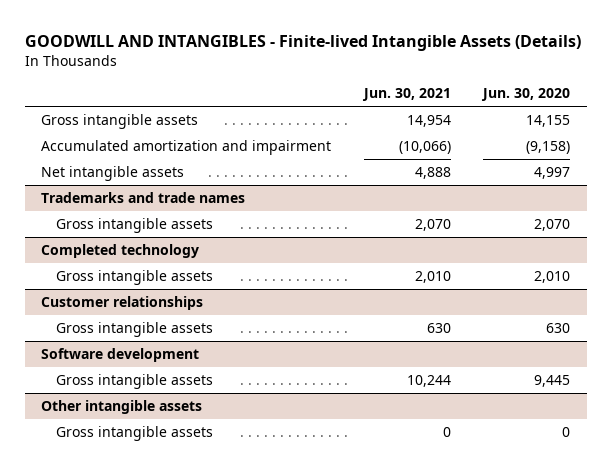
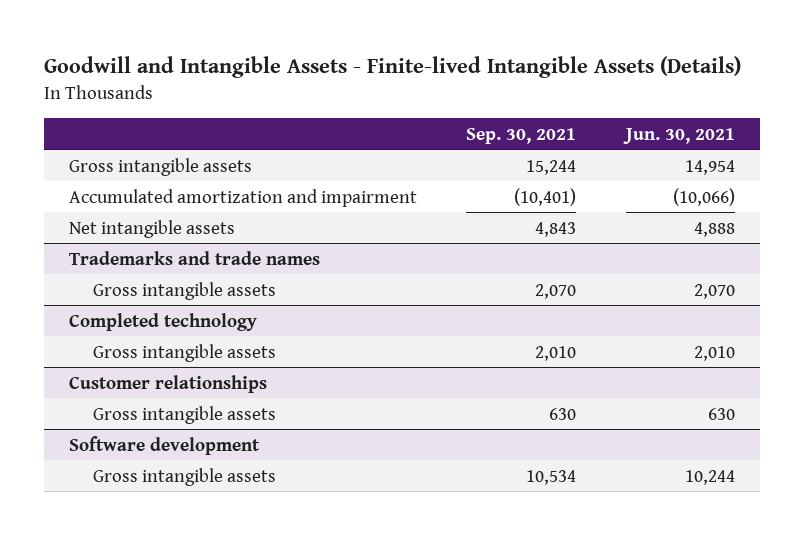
[25,34,582,51] GOODWILL AND INTANGIBLES - Finite-lived Intangible Assets (Details) -> [43,56,741,79] Goodwill and Intangible Assets - Finite-lived Intangible Assets (Details)
[481,88,571,102] Jun. 30, 2020 -> none
none -> [466,127,577,144] Sep. 30, 2021
[41,400,203,415] Other intangible assets -> none
[56,426,214,442] Gross intangible assets -> none

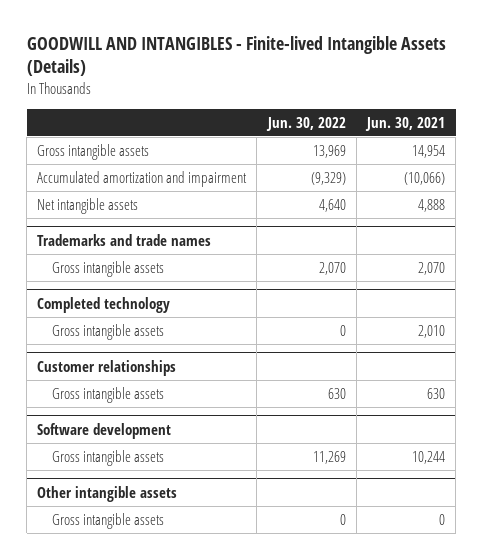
[43,56,741,79] Goodwill and Intangible Assets - Finite-lived Intangible Assets (Details) -> [26,35,446,77] GOODWILL AND INTANGIBLES - Finite-lived Intangible Assets (Details)
[466,127,577,144] Sep. 30, 2021 -> none
none -> [265,116,346,131] Jun. 30, 2022
none -> [37,485,178,502] Other intangible assets
none -> [51,512,164,529] Gross intangible assets

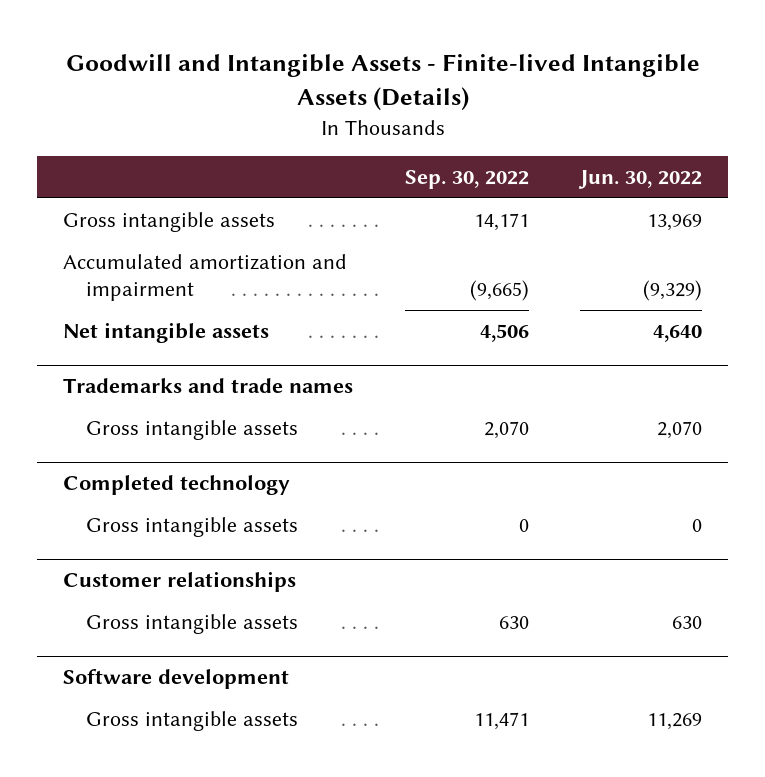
[26,35,446,77] GOODWILL AND INTANGIBLES - Finite-lived Intangible Assets (Details) -> [65,54,700,112] Goodwill and Intangible Assets - Finite-lived Intangible Assets (Details)
[364,116,445,131] Jun. 30, 2021 -> none
none -> [404,170,529,190] Sep. 30, 2022
[37,485,178,502] Other intangible assets -> none
[51,512,164,529] Gross intangible assets -> none

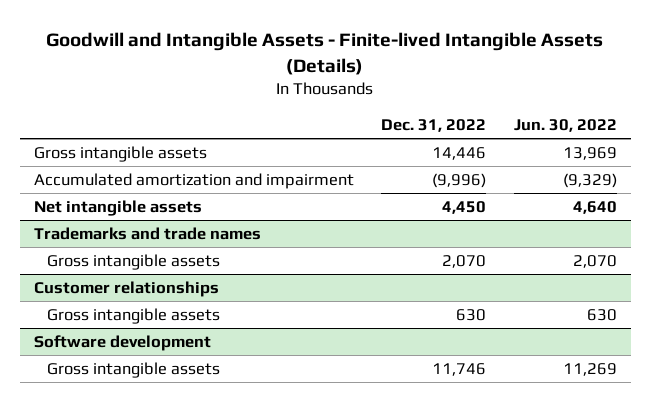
[404,170,529,190] Sep. 30, 2022 -> none
none -> [381,119,487,133] Dec. 31, 2022
[63,475,291,496] Completed technology -> none
[86,516,299,537] Gross intangible assets -> none

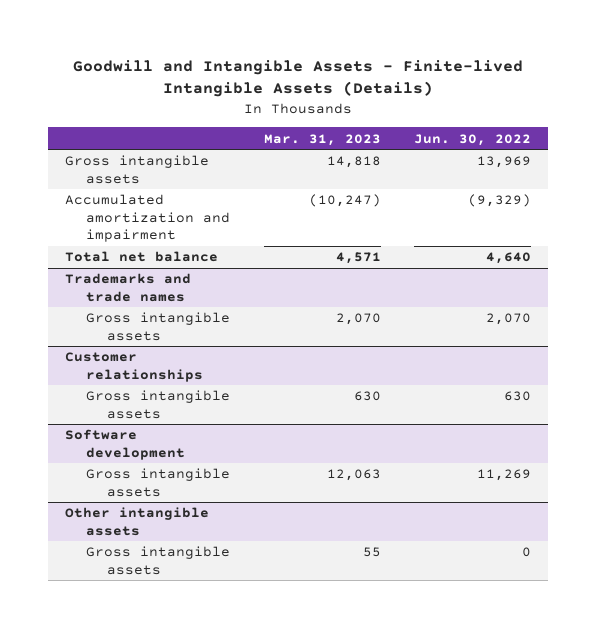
[381,119,487,133] Dec. 31, 2022 -> none
none -> [263,133,381,146] Mar. 31, 2023
[33,199,202,216] Net intangible assets -> [64,251,218,263] Total net balance
none -> [64,507,209,536] Other intangible assets
none -> [86,546,231,575] Gross intangible assets

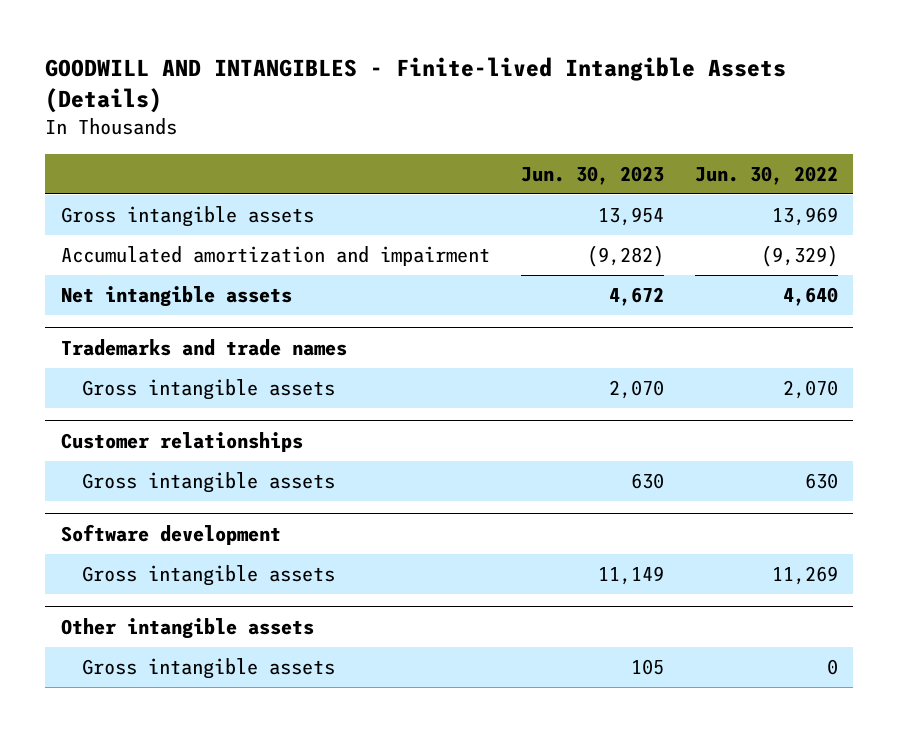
[72,59,523,98] Goodwill and Intangible Assets - Finite-lived Intangible Assets (Details) -> [45,56,787,113] GOODWILL AND INTANGIBLES - Finite-lived Intangible Assets (Details)
[263,133,381,146] Mar. 31, 2023 -> none
none -> [520,165,664,185] Jun. 30, 2023
[64,251,218,263] Total net balance -> [60,285,292,307] Net intangible assets

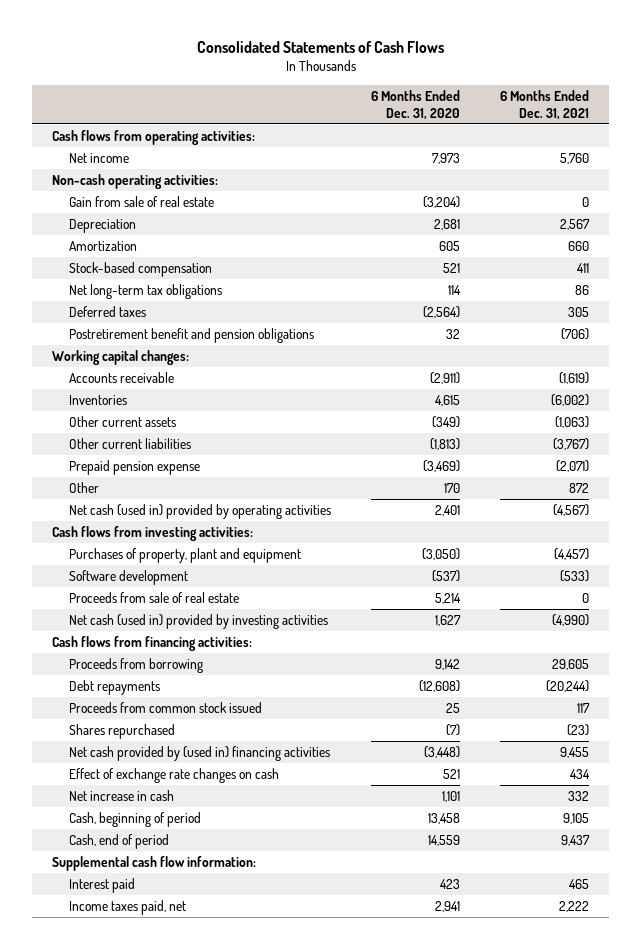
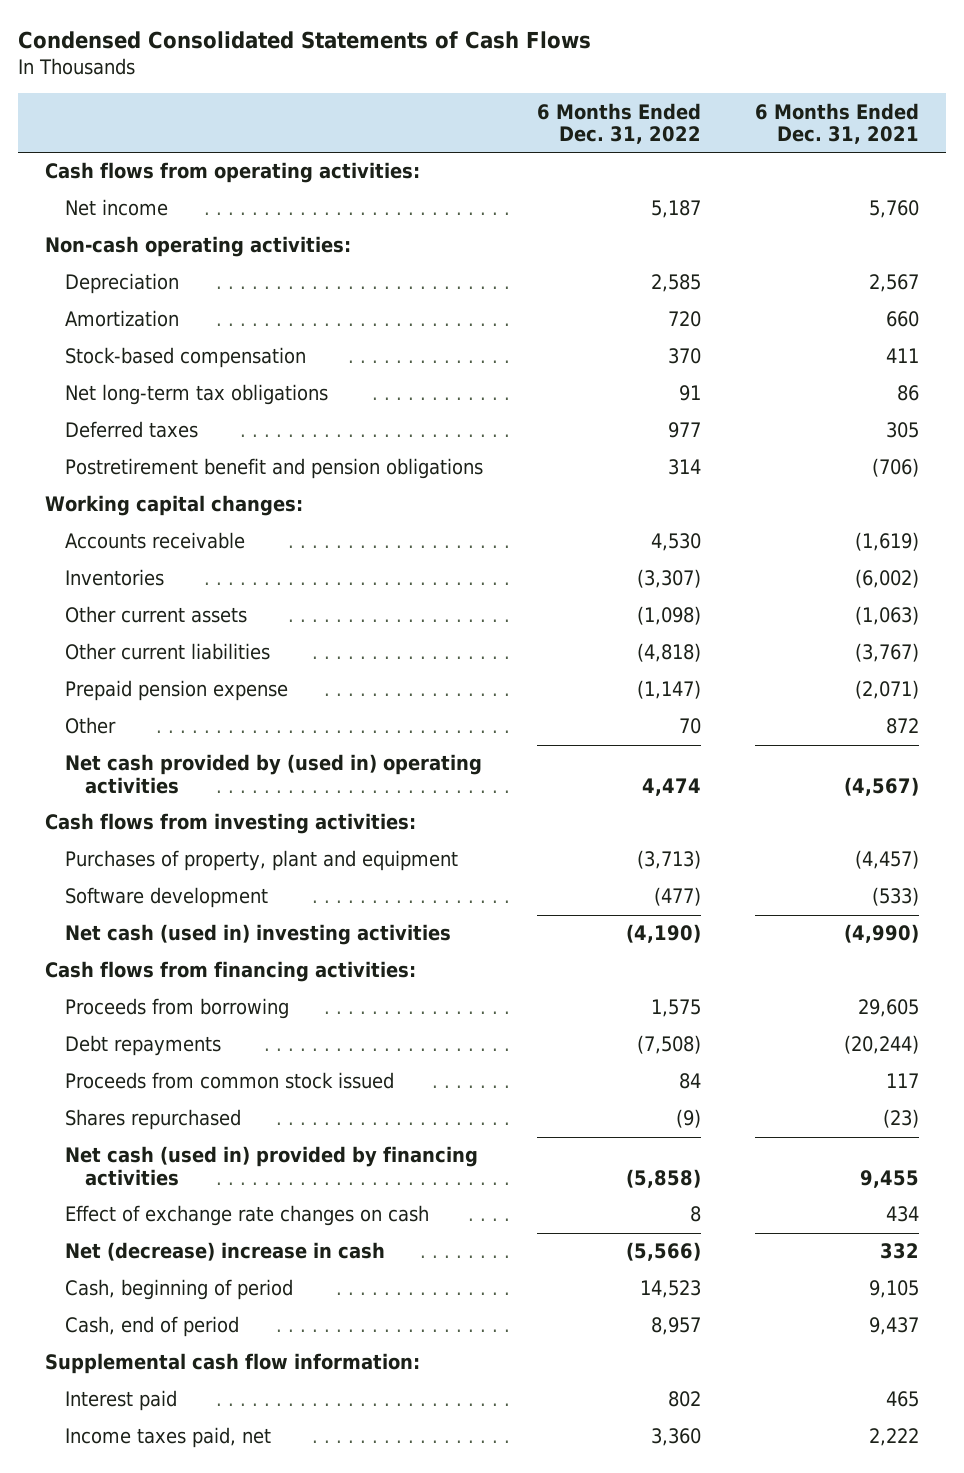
[196,41,444,54] Consolidated Statements of Cash Flows -> [17,30,591,49] Condensed Consolidated Statements of Cash Flows
[370,90,460,120] 6 Months Ended Dec. 31, 2020 -> none
none -> [537,102,702,144] 6 Months Ended Dec. 31, 2022
[68,196,214,208] Gain from sale of real estate -> none
[68,504,331,520] Net cash (used in) provided by operating activities -> [65,754,483,794] Net cash provided by (used in) operating activities
[68,592,239,604] Proceeds from sale of real estate -> none
[68,614,328,630] Net cash (used in) provided by investing activities -> [65,924,452,946] Net cash (used in) investing activities
[68,746,330,762] Net cash provided by (used in) financing activities -> [65,1146,479,1186] Net cash (used in) provided by financing activities
[68,790,174,802] Net increase in cash -> [65,1242,386,1262] Net (decrease) increase in cash

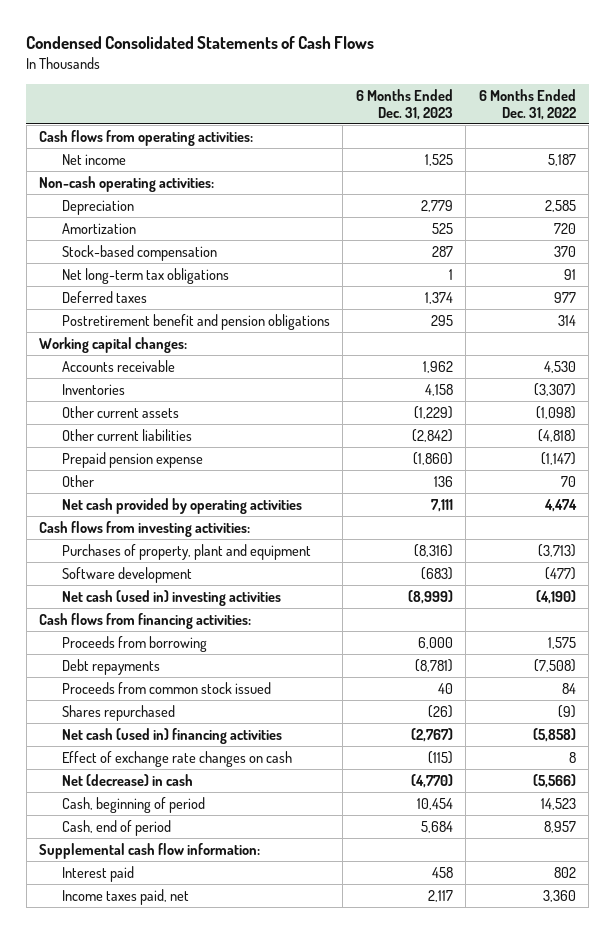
[755,102,920,144] 6 Months Ended Dec. 31, 2021 -> none
none -> [355,88,453,120] 6 Months Ended Dec. 31, 2023
[65,754,483,794] Net cash provided by (used in) operating activities -> [61,497,302,514] Net cash provided by operating activities
[65,1146,479,1186] Net cash (used in) provided by financing activities -> [61,727,282,744] Net cash (used in) financing activities
[65,1242,386,1262] Net (decrease) increase in cash -> [61,773,193,786] Net (decrease) in cash

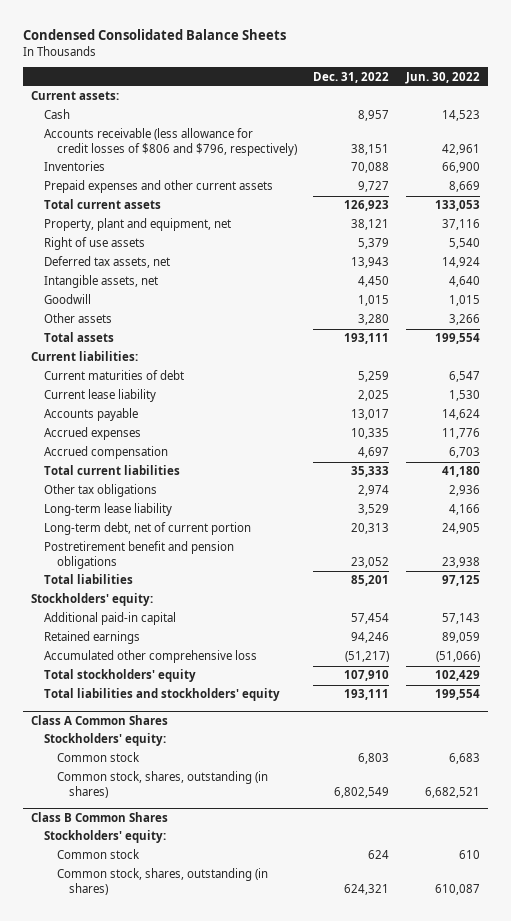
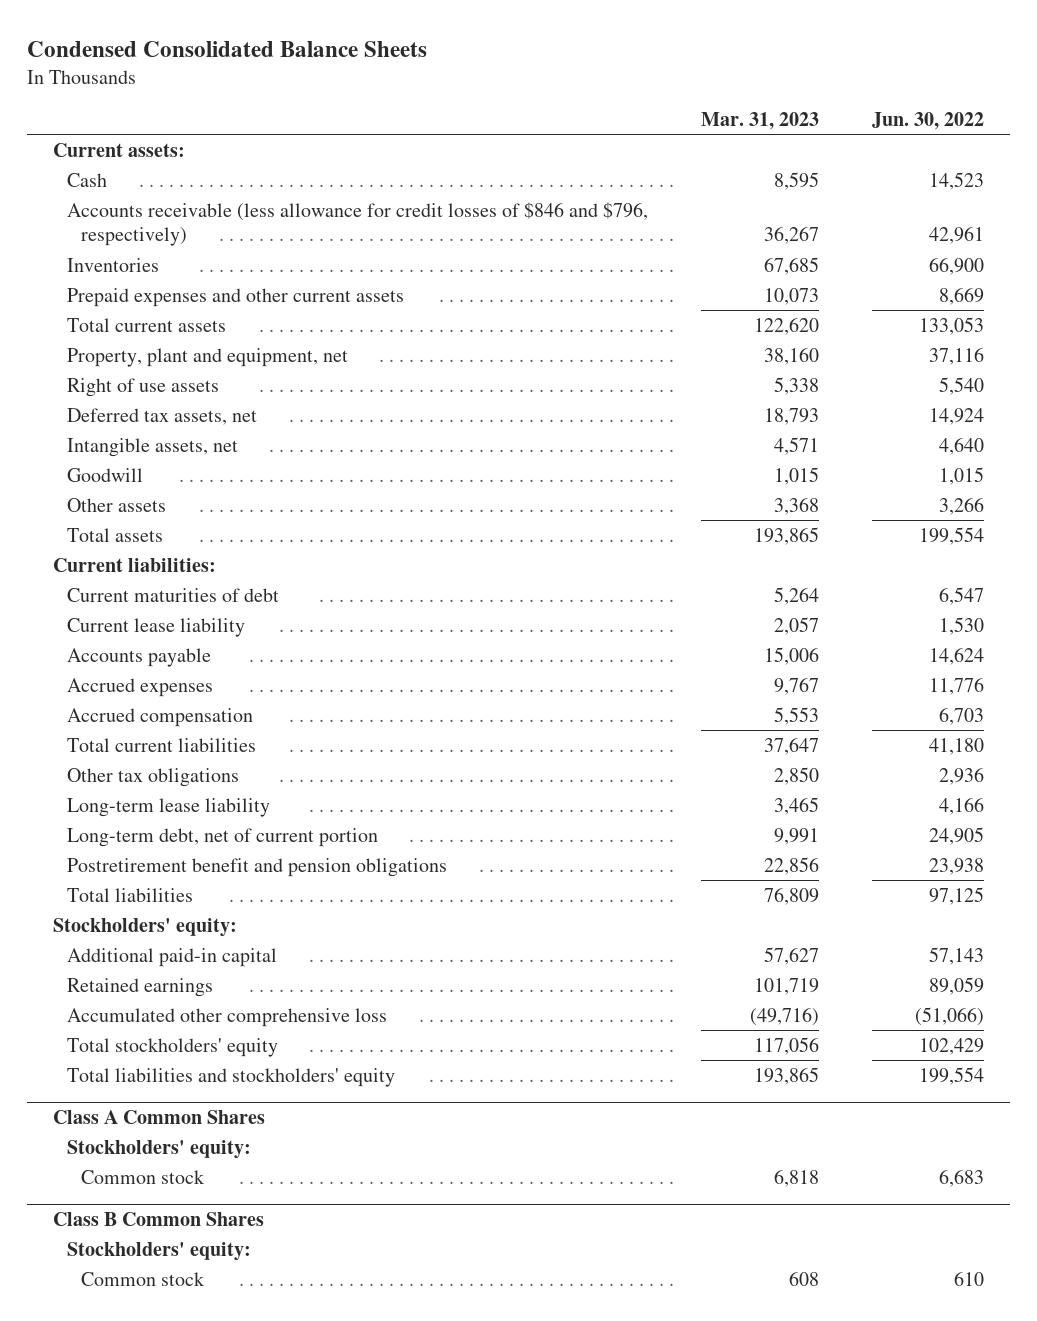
[313,71,390,83] Dec. 31, 2022 -> none
none -> [700,111,819,130] Mar. 31, 2023
[43,128,297,157] Accounts receivable (less allowance for credit losses of $806 and $796, respectively) -> [67,201,649,247] Accounts receivable (less allowance for credit losses of $846 and $796, respectively)
[56,771,268,799] Common stock, shares, outstanding (in shares) -> none
[56,868,268,896] Common stock, shares, outstanding (in shares) -> none

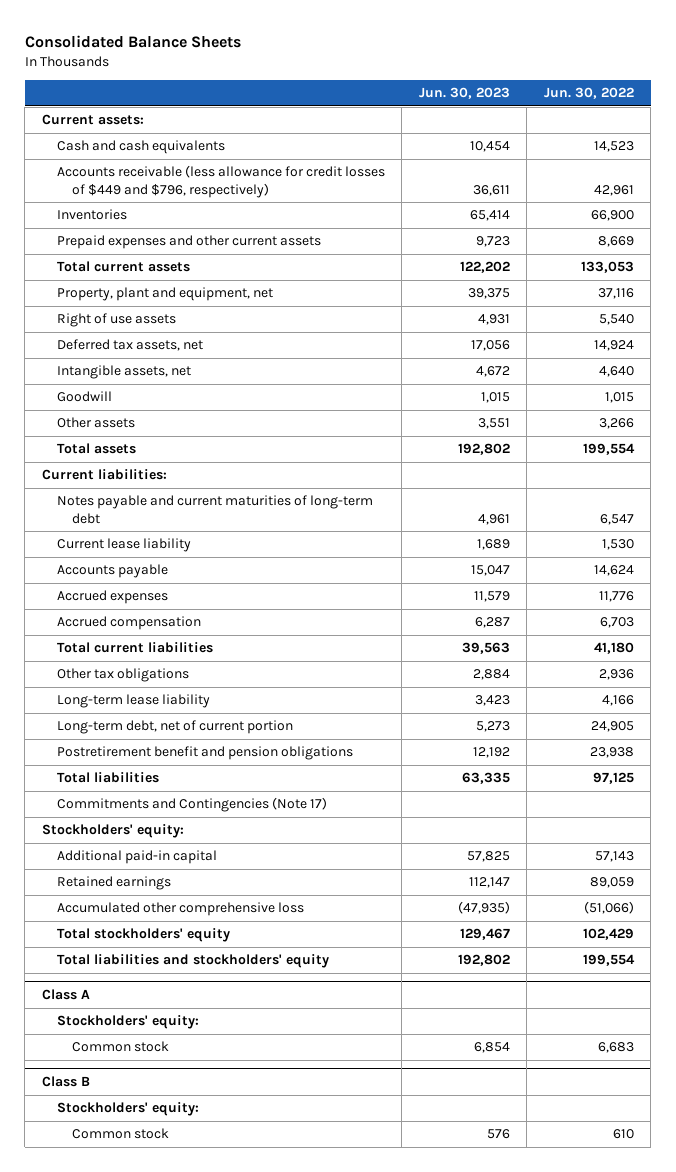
[26,41,427,58] Condensed Consolidated Balance Sheets -> [24,34,241,48] Consolidated Balance Sheets
[700,111,819,130] Mar. 31, 2023 -> none
none -> [418,87,510,100] Jun. 30, 2023
[67,172,108,187] Cash -> [56,140,225,155] Cash and cash equivalents
[67,201,649,247] Accounts receivable (less allowance for credit losses of $846 and $796, respectively) -> [56,165,385,198] Accounts receivable (less allowance for credit losses of $449 and $796, respectively)
[67,587,280,602] Current maturities of debt -> [56,495,373,524] Notes payable and current maturities of long-term debt
none -> [56,797,327,813] Commitments and Contingencies (Note 17)
[52,1109,265,1124] Class A Common Shares -> [41,989,90,1001] Class A
[52,1211,264,1226] Class B Common Shares -> [41,1076,90,1088] Class B

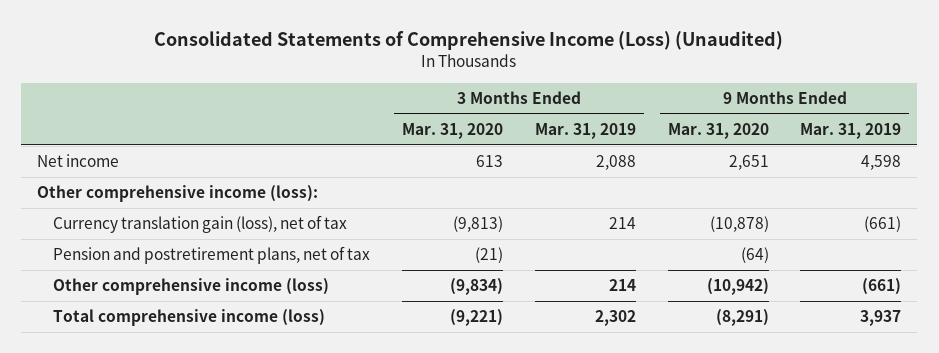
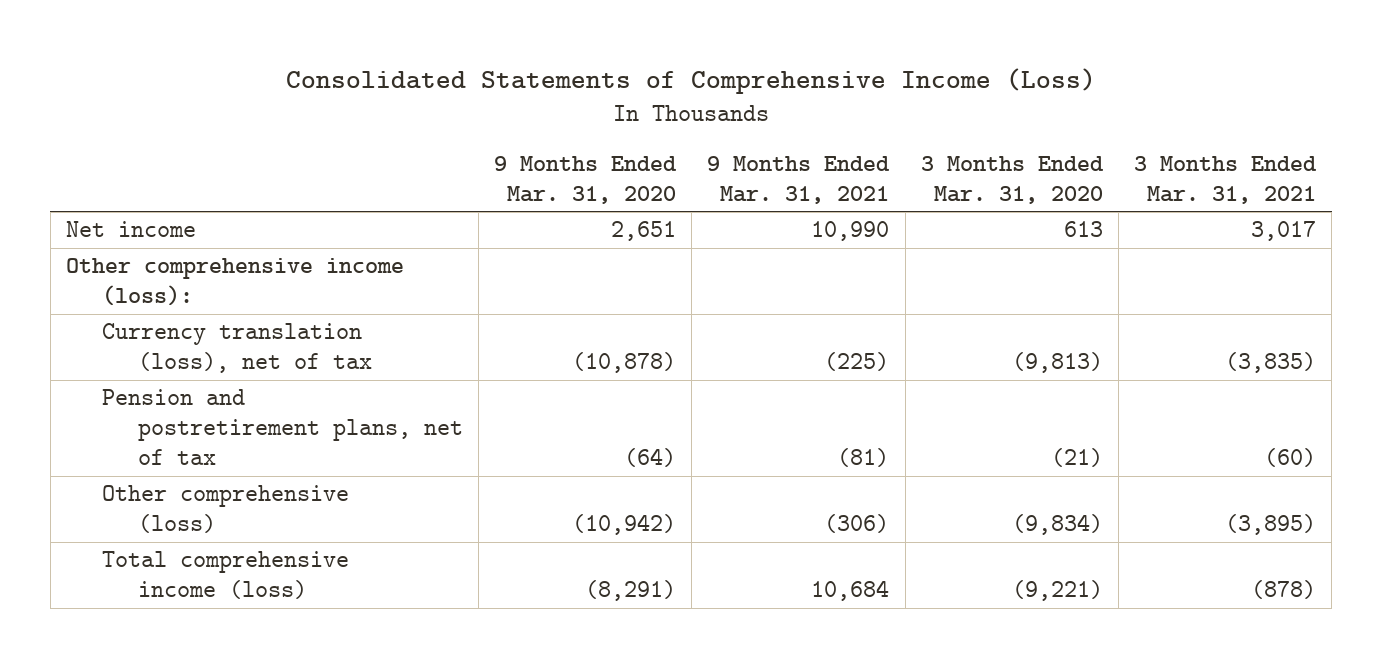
[154,30,784,50] Consolidated Statements of Comprehensive Income (Loss) (Unaudited) -> [286,68,1097,95] Consolidated Statements of Comprehensive Income (Loss)
[534,123,636,140] Mar. 31, 2019 -> none
[800,123,902,140] Mar. 31, 2019 -> none
none -> [707,155,891,204] 9 Months Ended Mar. 31, 2021
none -> [1134,155,1318,204] 3 Months Ended Mar. 31, 2021
[53,215,348,234] Currency translation gain (loss), net of tax -> [101,323,372,374] Currency translation (loss), net of tax
[53,278,330,296] Other comprehensive income (loss) -> [101,485,349,534] Other comprehensive (loss)

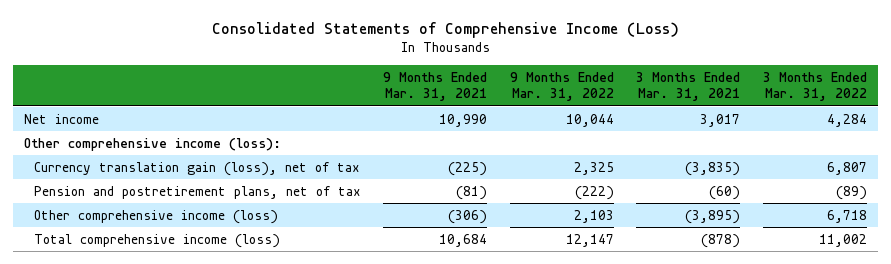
[494,155,678,204] 9 Months Ended Mar. 31, 2020 -> none
[920,155,1104,204] 3 Months Ended Mar. 31, 2020 -> none
none -> [509,71,614,102] 9 Months Ended Mar. 31, 2022
none -> [762,71,867,102] 3 Months Ended Mar. 31, 2022
[101,323,372,374] Currency translation (loss), net of tax -> [33,161,360,176] Currency translation gain (loss), net of tax
[101,485,349,534] Other comprehensive (loss) -> [33,209,278,224] Other comprehensive income (loss)

